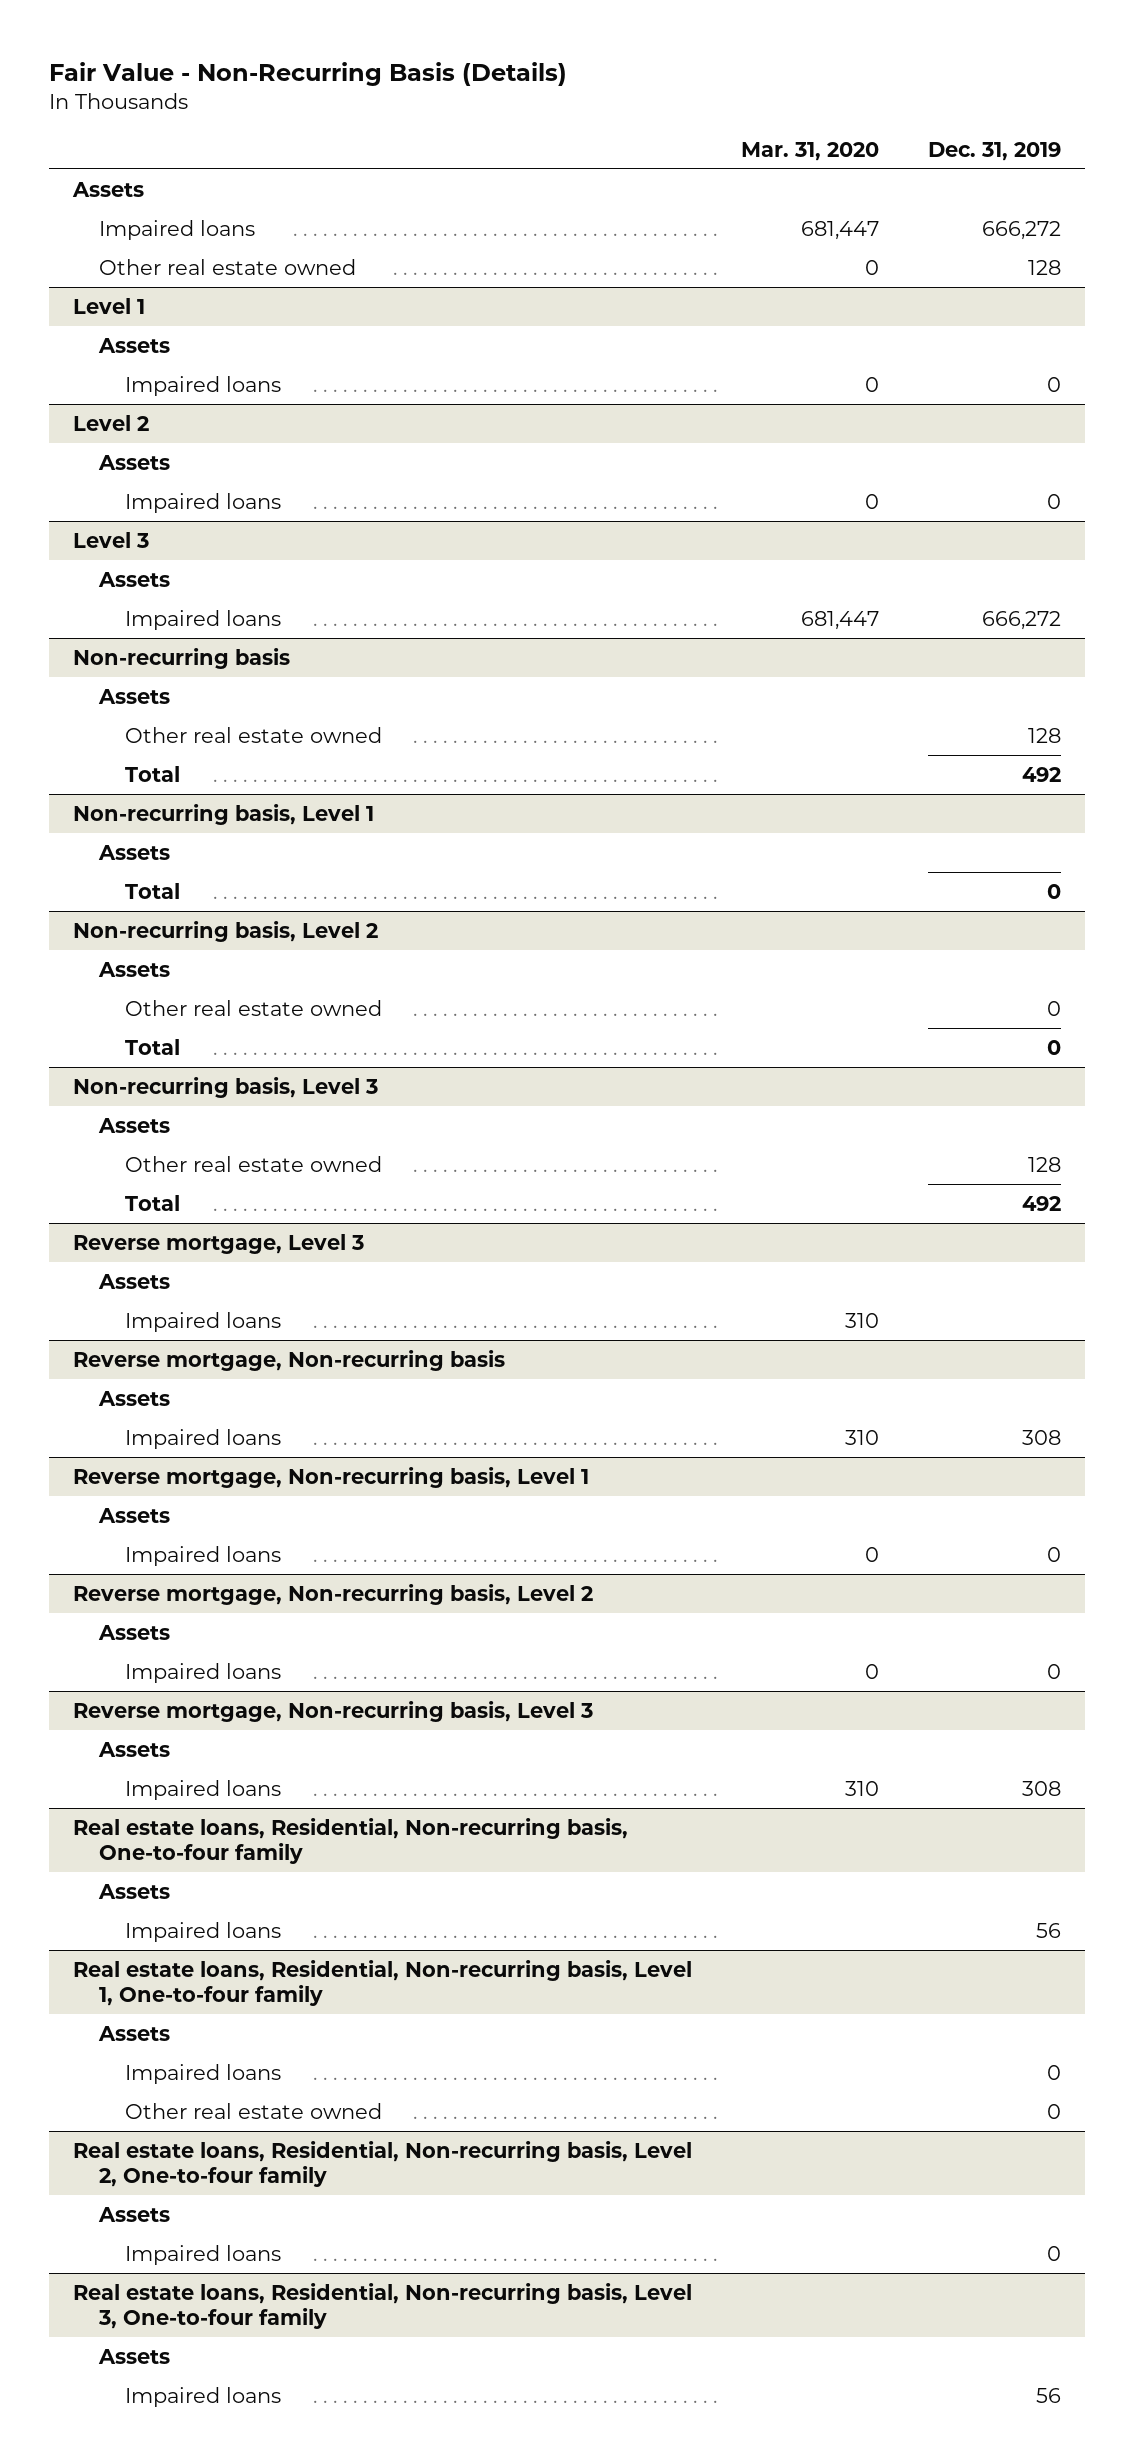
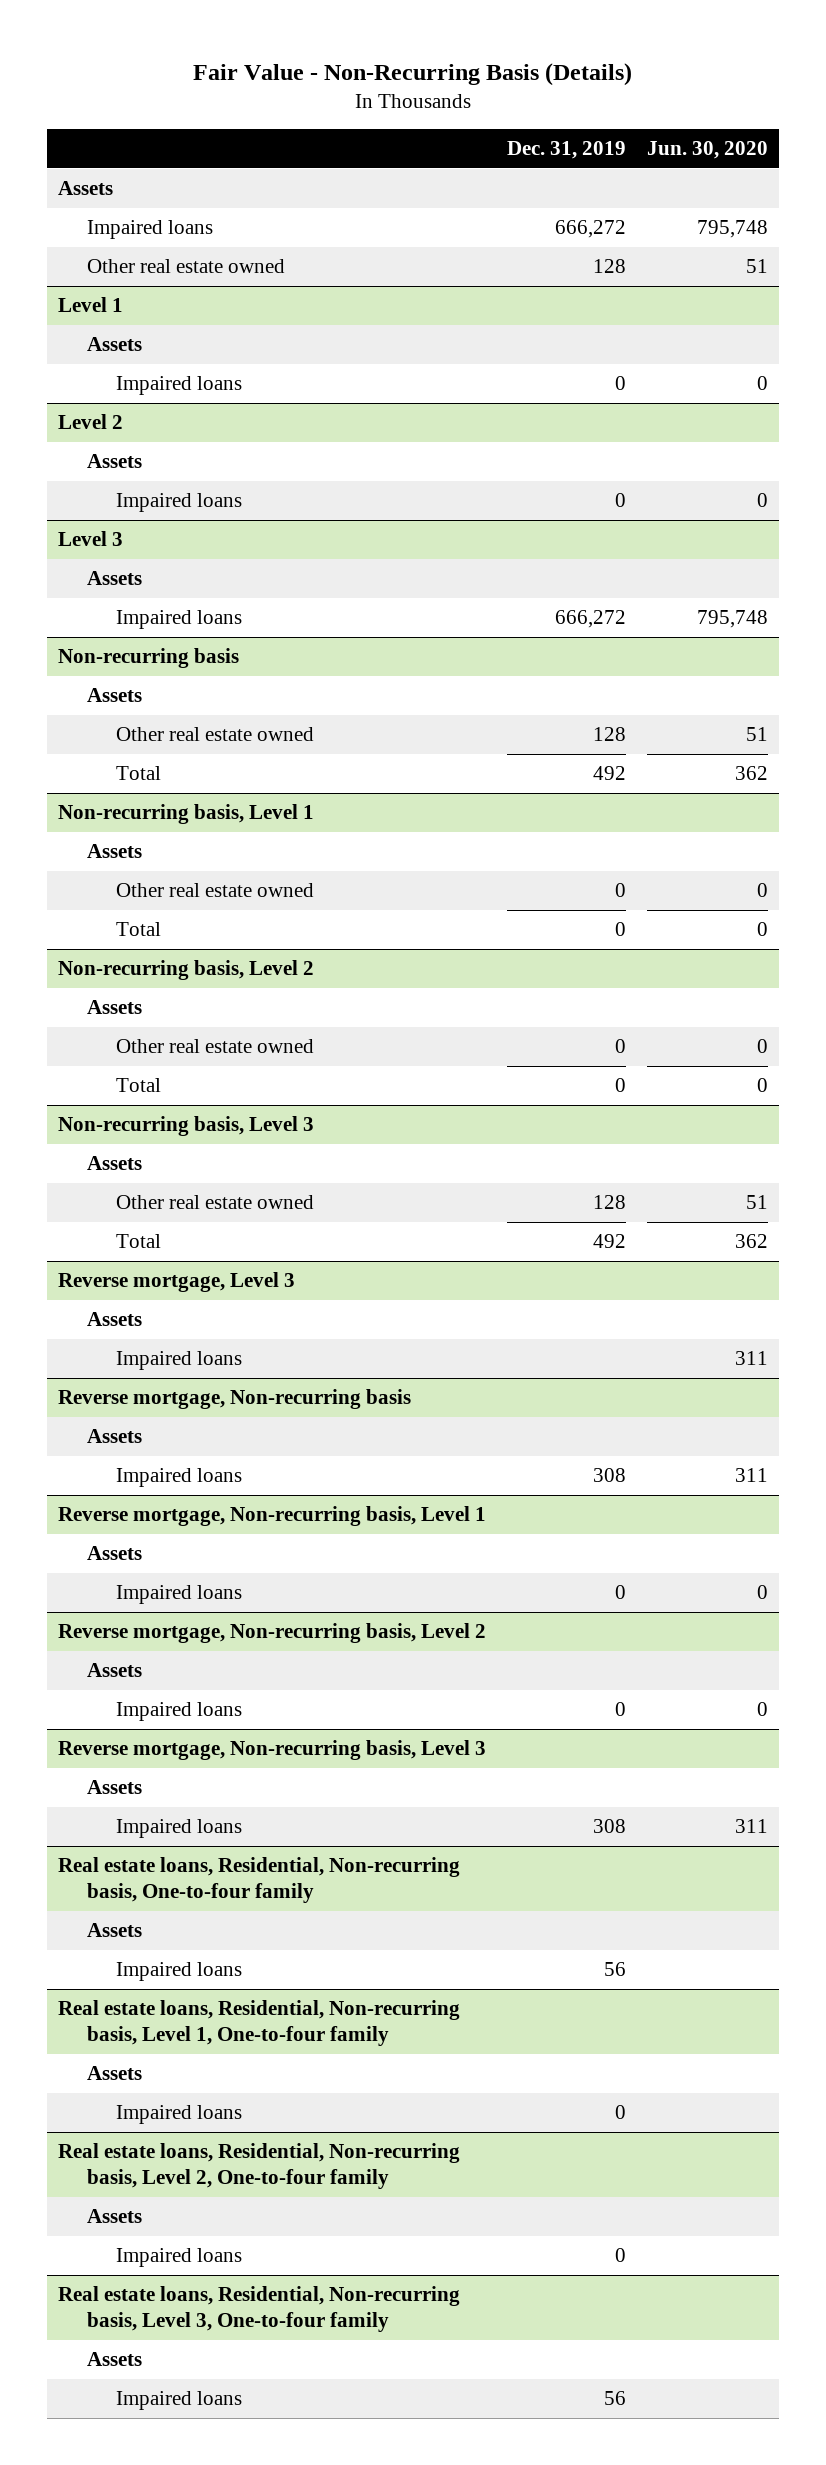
[741,141,880,161] Mar. 31, 2020 -> none
none -> [647,140,769,159] Jun. 30, 2020
none -> [115,883,314,898] Other real estate owned
[124,2102,382,2119] Other real estate owned -> none

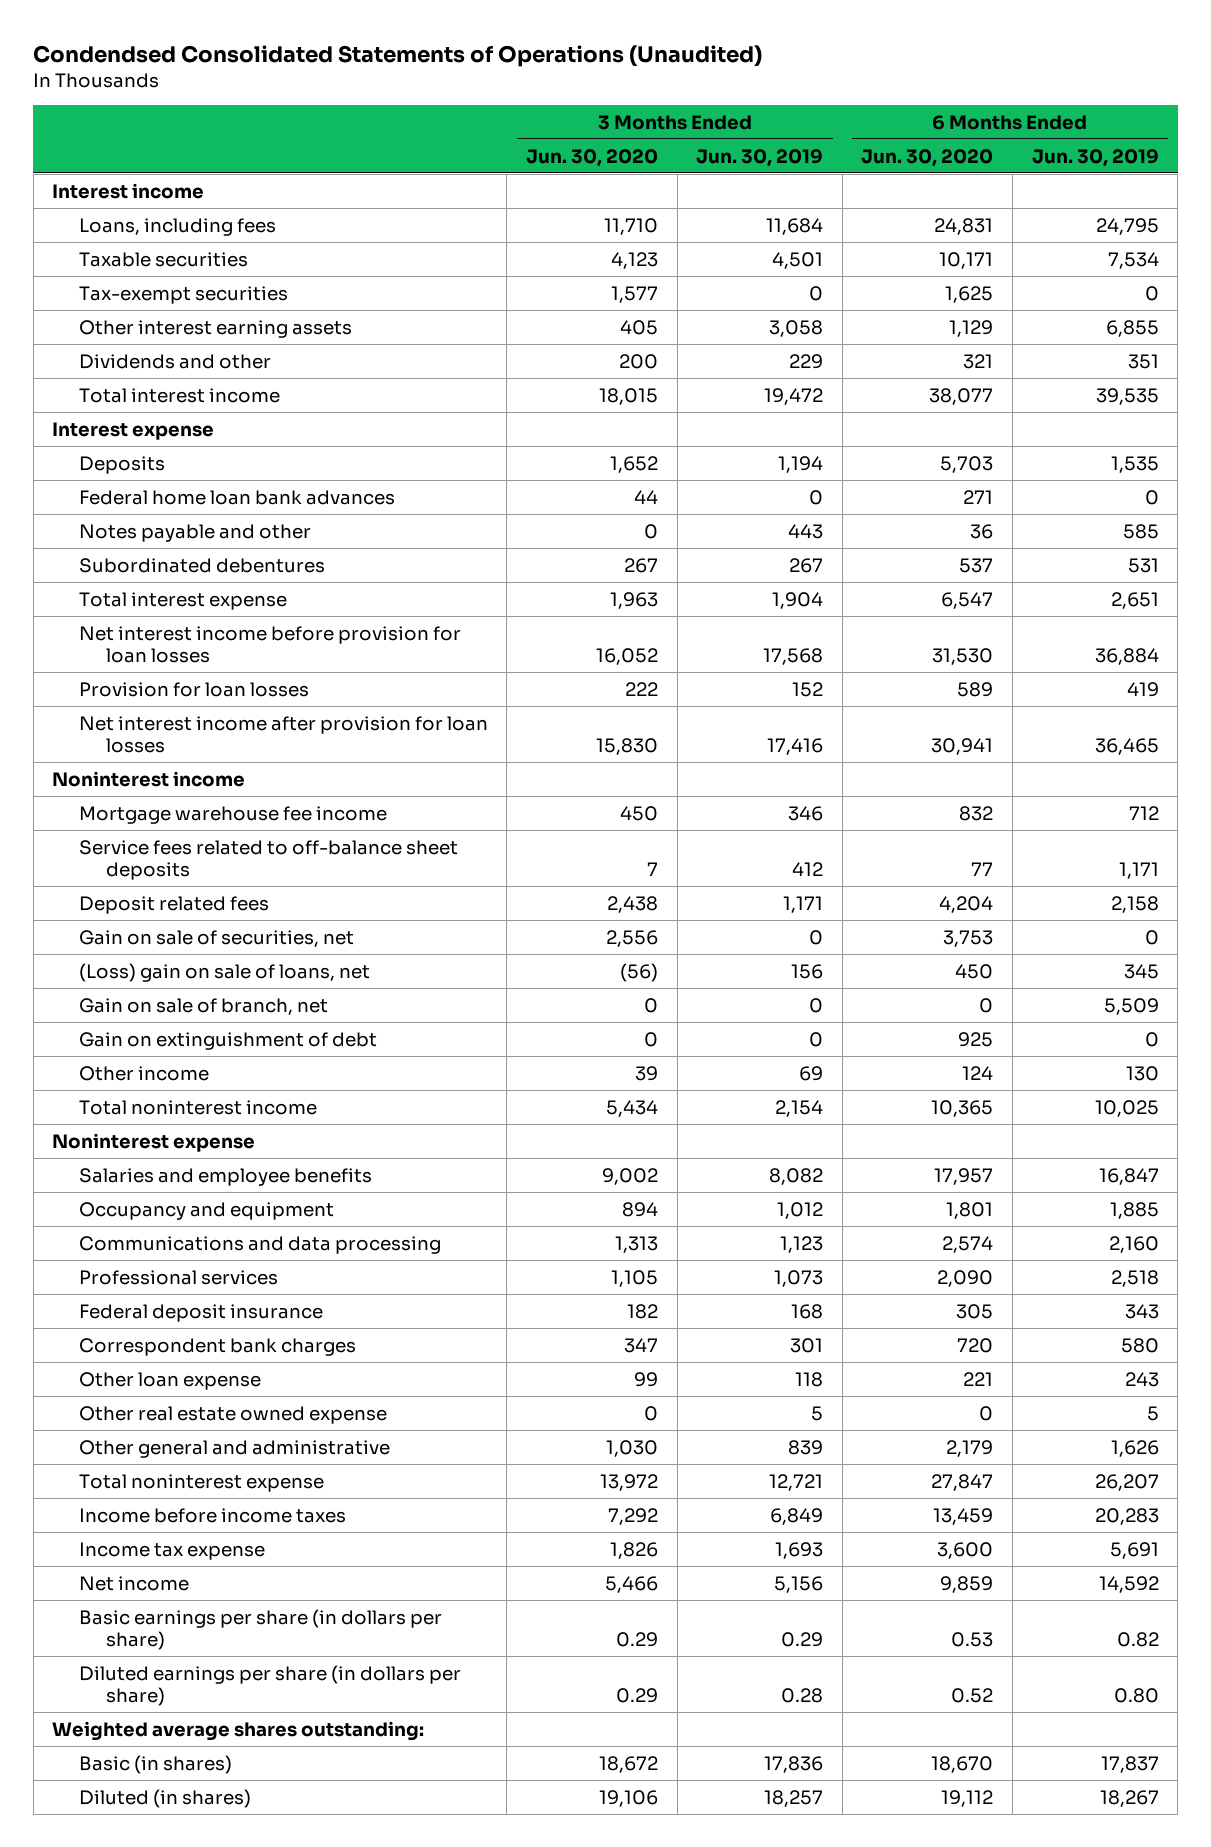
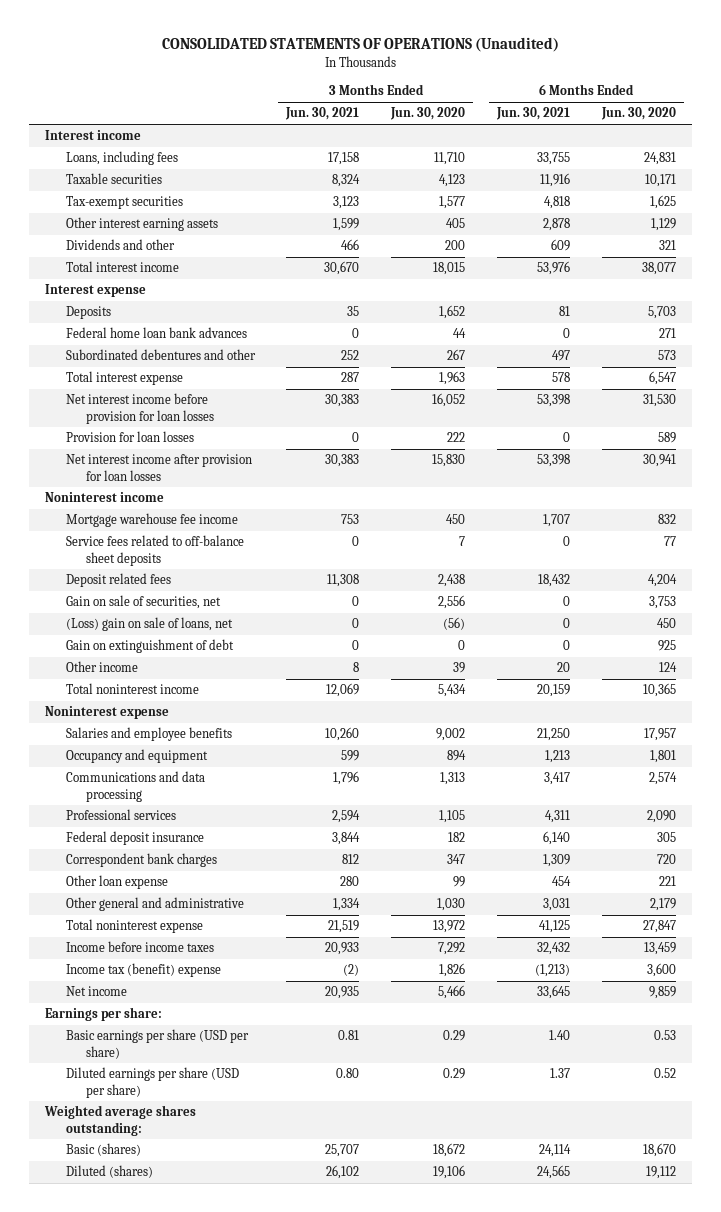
[33,44,763,67] Condendsed Consolidated Statements of Operations (Unaudited) -> [161,37,559,53] CONSOLIDATED STATEMENTS OF OPERATIONS (Unaudited)
[696,148,824,167] Jun. 30, 2019 -> none
[1031,148,1159,167] Jun. 30, 2019 -> none
none -> [285,107,360,121] Jun. 30, 2021
none -> [496,107,571,121] Jun. 30, 2021
[78,523,311,542] Notes payable and other -> none
[78,557,325,573] Subordinated debentures -> [65,349,256,361] Subordinated debentures and other
[959,557,994,573] 537 -> [657,350,676,361] 573
[78,997,328,1015] Gain on sale of branch, net -> none
[78,1405,387,1424] Other real estate owned expense -> none
[78,1541,265,1560] Income tax expense -> [65,963,221,978] Income tax (benefit) expense
none -> [45,1007,163,1022] Earnings per share:
[78,1608,442,1651] Basic earnings per share (in dollars per share) -> [65,1029,249,1059] Basic earnings per share (USD per share)
[78,1664,461,1707] Diluted earnings per share (in dollars per share) -> [65,1067,239,1098] Diluted earnings per share (USD per share)
[78,1754,232,1774] Basic (in shares) -> [65,1143,141,1157] Basic (shares)
[78,1788,251,1808] Diluted (in shares) -> [65,1165,153,1179] Diluted (shares)

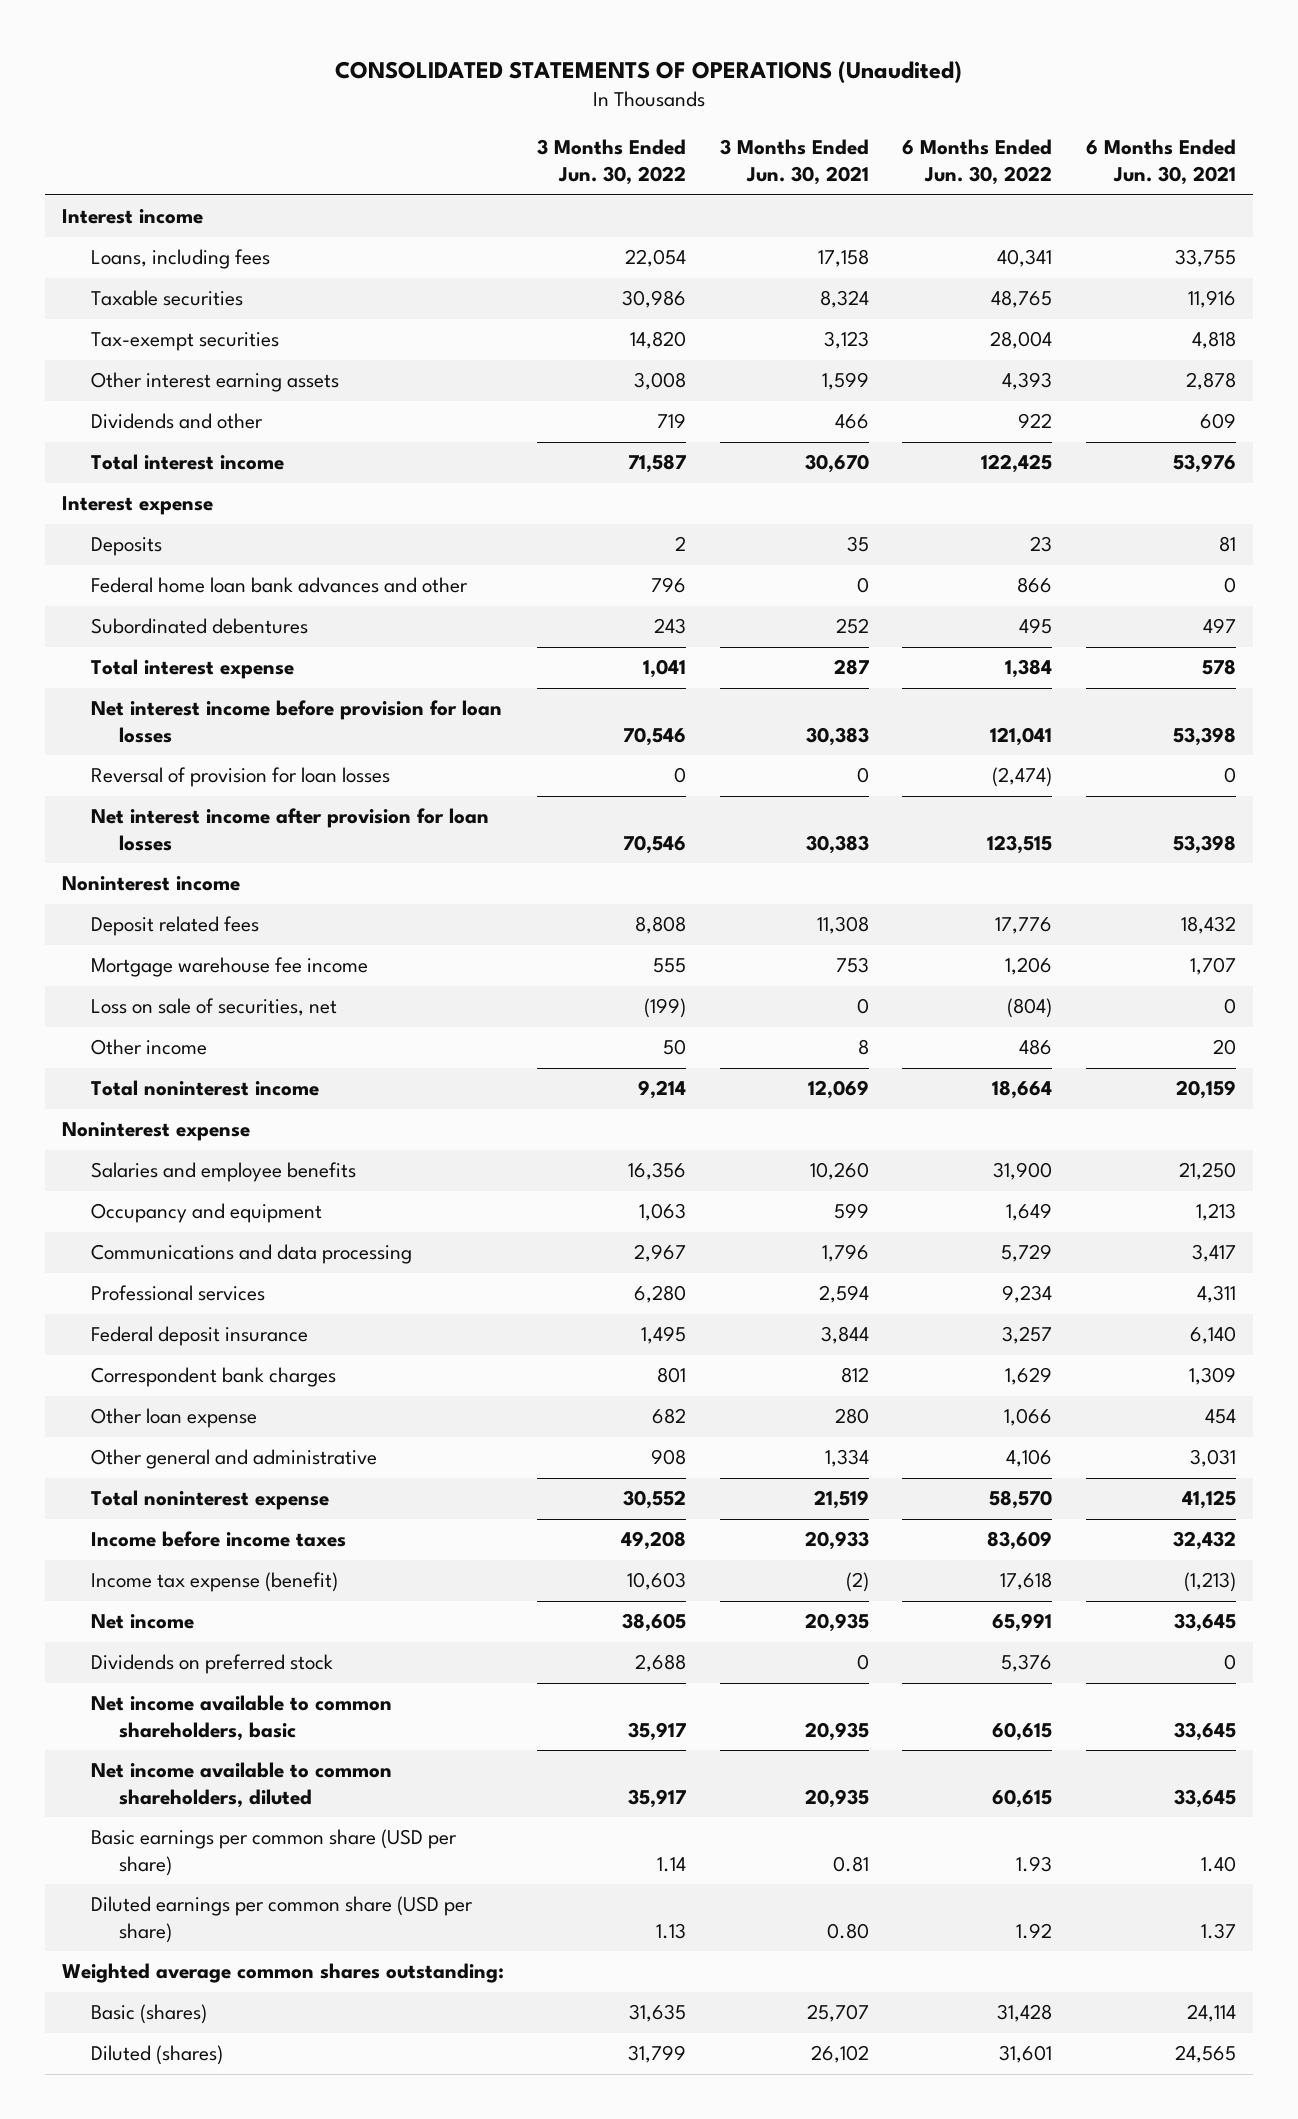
[390,107,466,121] Jun. 30, 2020 -> none
[600,107,676,121] Jun. 30, 2020 -> none
none -> [537,139,687,186] 3 Months Ended Jun. 30, 2022
none -> [902,139,1053,186] 6 Months Ended Jun. 30, 2022
[65,327,247,339] Federal home loan bank advances -> [90,577,468,594] Federal home loan bank advances and other
[65,349,256,361] Subordinated debentures and other -> [90,618,308,635] Subordinated debentures
[65,431,194,443] Provision for loan losses -> [90,767,390,788] Reversal of provision for loan losses
[65,535,244,566] Service fees related to off-balance sheet deposits -> none
[65,617,233,632] (Loss) gain on sale of loans, net -> none
[65,639,234,654] Gain on extinguishment of debt -> none
[65,513,238,528] Mortgage warehouse fee income -> [90,957,368,978] Mortgage warehouse fee income
[65,595,221,610] Gain on sale of securities, net -> [90,998,337,1017] Loss on sale of securities, net
[65,963,221,978] Income tax (benefit) expense -> [90,1572,338,1593] Income tax expense (benefit)
[45,1007,163,1022] Earnings per share: -> none
none -> [90,1654,333,1675] Dividends on preferred stock
none -> [90,1695,392,1742] Net income available to common shareholders, basic
none -> [90,1762,392,1809] Net income available to common shareholders, diluted
[65,1029,249,1059] Basic earnings per share (USD per share) -> [90,1829,457,1877] Basic earnings per common share (USD per share)
[65,1067,239,1098] Diluted earnings per share (USD per share) -> [90,1896,473,1944] Diluted earnings per common share (USD per share)
[44,1105,197,1136] Weighted average shares outstanding: -> [61,1963,504,1984] Weighted average common shares outstanding:

